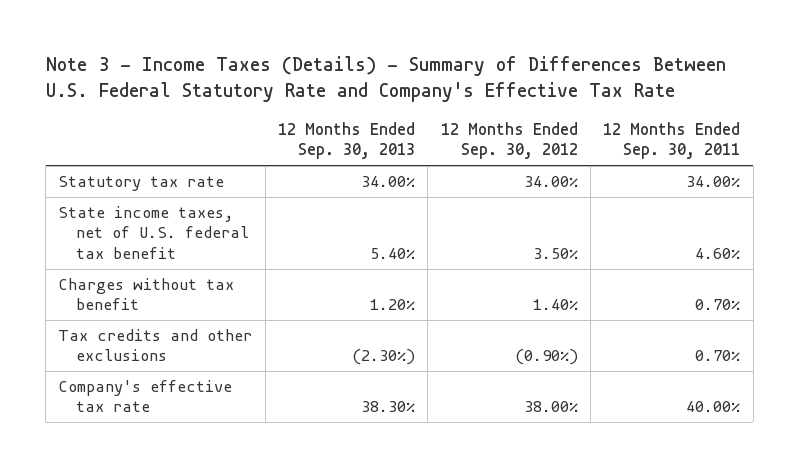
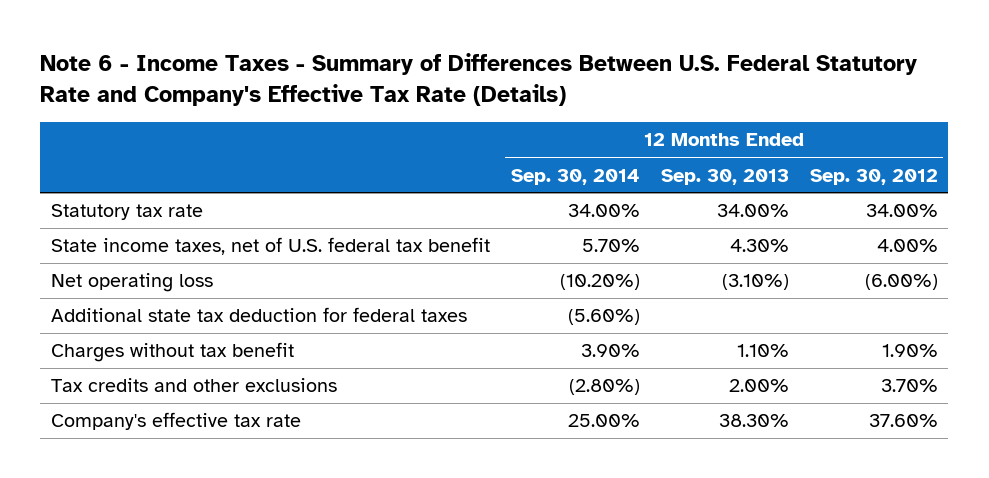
[45,56,726,103] Note 3 - Income Taxes (Details) - Summary of Differences Between U.S. Federal Statutory Rate and Company's Effective Tax Rate -> [40,53,918,107] Note 6 - Income Taxes - Summary of Differences Between U.S. Federal Statutory Rate and Company's Effective Tax Rate (Details)
[603,122,741,160] 12 Months Ended Sep. 30, 2011 -> none
none -> [510,168,640,185] Sep. 30, 2014
[370,247,416,259] 5.40% -> [729,239,789,253] 4.30%
[532,247,578,259] 3.50% -> [876,239,938,253] 4.00%
none -> [50,273,213,293] Net operating loss
none -> [50,307,467,323] Additional state tax deduction for federal taxes
[370,299,416,311] 1.20% -> [736,344,789,358] 1.10%
[532,299,578,311] 1.40% -> [881,344,938,358] 1.90%
[352,349,416,366] (2.30%) -> [728,379,789,393] 2.00%
[514,349,578,366] (0.90%) -> [880,379,938,393] 3.70%
[523,401,578,413] 38.00% -> [868,414,938,428] 37.60%

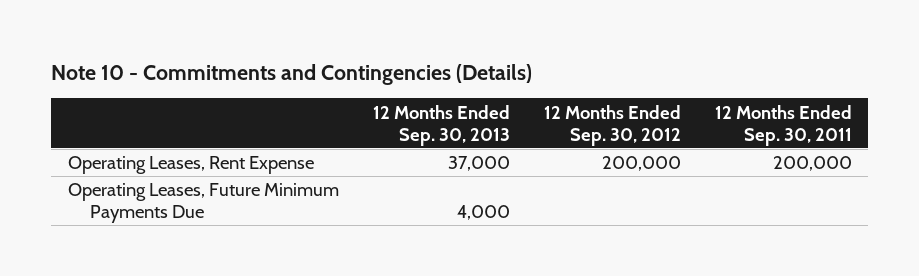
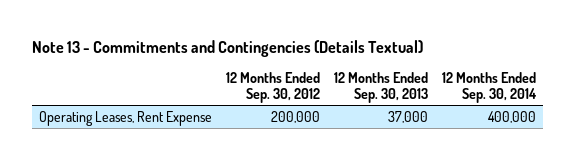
[50,63,532,85] Note 10 - Commitments and Contingencies (Details) -> [31,40,423,58] Note 13 - Commitments and Contingencies (Details Textual)
[714,104,852,146] 12 Months Ended Sep. 30, 2011 -> none
none -> [441,72,537,104] 12 Months Ended Sep. 30, 2014
[67,183,339,224] Operating Leases, Future Minimum Payments Due -> none

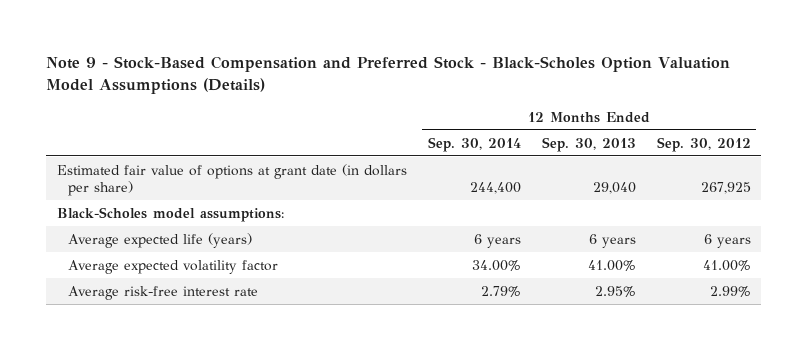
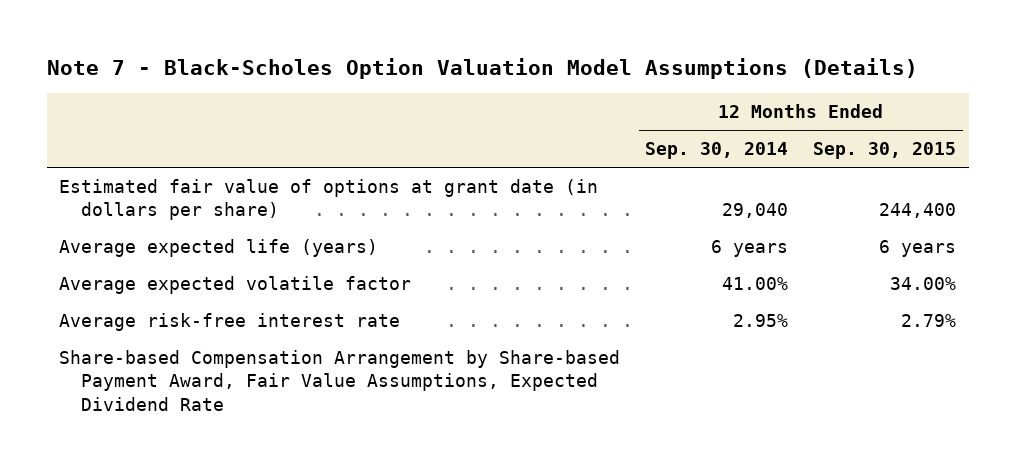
[46,55,731,94] Note 9 - Stock-Based Compensation and Preferred Stock - Black-Scholes Option Valuation Model Assumptions (Details) -> [47,58,919,80] Note 7 - Black-Scholes Option Valuation Model Assumptions (Details)
[541,136,636,152] Sep. 30, 2013 -> none
[656,136,751,152] Sep. 30, 2012 -> none
none -> [813,142,957,160] Sep. 30, 2015
[56,206,284,222] Black-Scholes model assumptions: -> none
[469,182,521,195] 244,400 -> [722,203,789,219] 29,040
[67,259,278,274] Average expected volatility factor -> [59,276,412,295] Average expected volatile factor
[471,259,521,271] 34.00% -> [722,277,789,291] 41.00%
[480,285,521,297] 2.79% -> [733,314,789,328] 2.95%
none -> [59,350,621,411] Share-based Compensation Arrangement by Share-based Payment Award, Fair Value Assumptions, Expected Dividend Rate

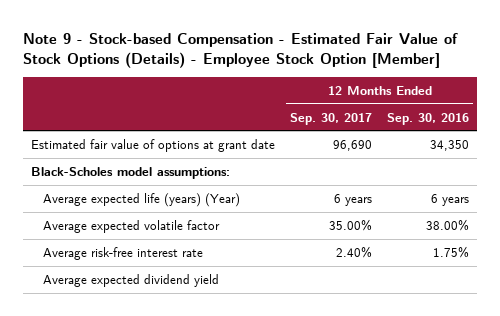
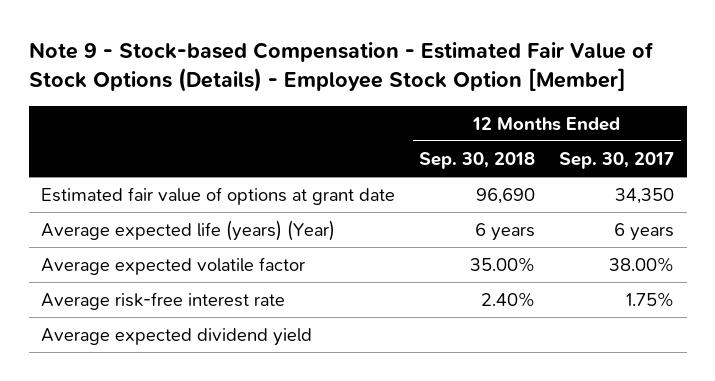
[387,112,470,125] Sep. 30, 2016 -> none
none -> [419,151,536,169] Sep. 30, 2018
[30,166,230,179] Black-Scholes model assumptions: -> none
[333,139,373,151] 96,690 -> [615,187,675,204] 34,350
[329,218,373,231] 35.00% -> [609,256,675,272] 38.00%
[336,245,373,258] 2.40% -> [626,291,675,307] 1.75%

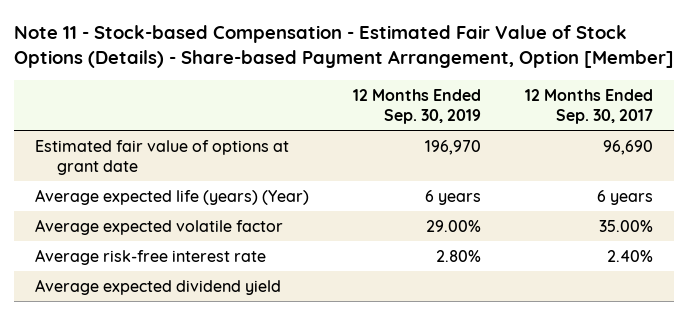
[28,41,654,93] Note 9 - Stock-based Compensation - Estimated Fair Value of Stock Options (Details) - Employee Stock Option [Member] -> [13,24,674,68] Note 11 - Stock-based Compensation - Estimated Fair Value of Stock Options (Details) - Share-based Payment Arrangement, Option [Member]
[419,151,536,169] Sep. 30, 2018 -> none
none -> [353,88,482,124] 12 Months Ended Sep. 30, 2019
[615,187,675,204] 34,350 -> [602,139,653,155] 96,690
[609,256,675,272] 38.00% -> [598,219,653,232] 35.00%
[626,291,675,307] 1.75% -> [606,249,653,262] 2.40%

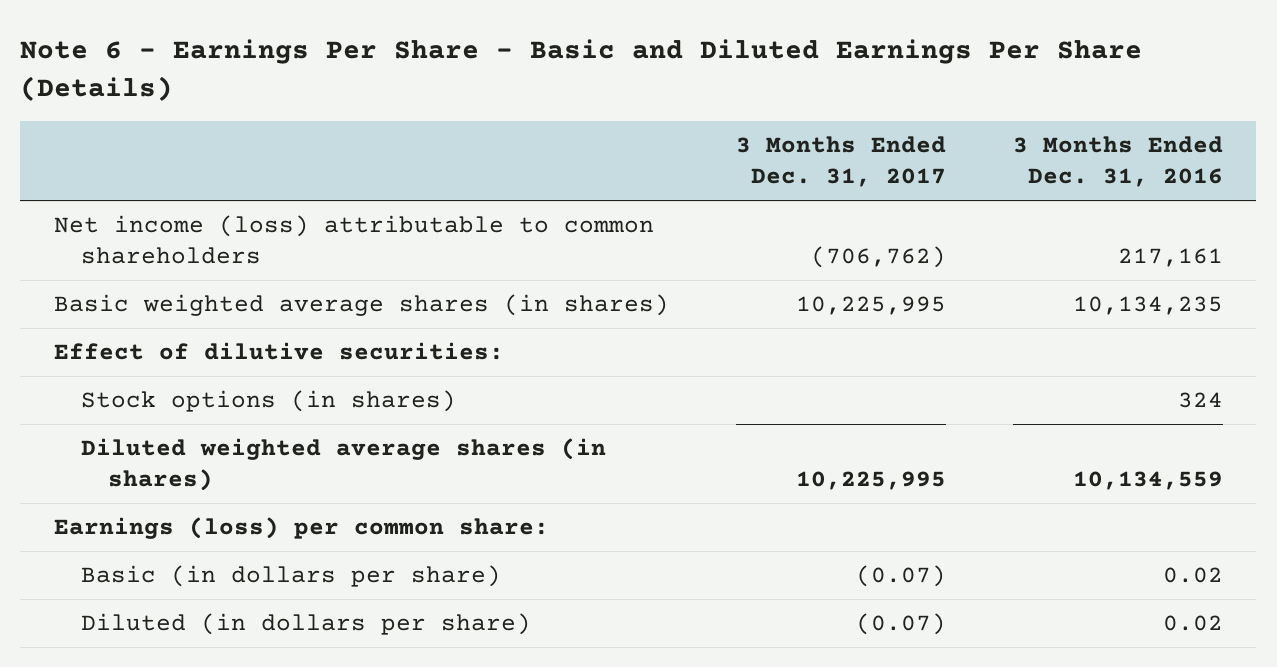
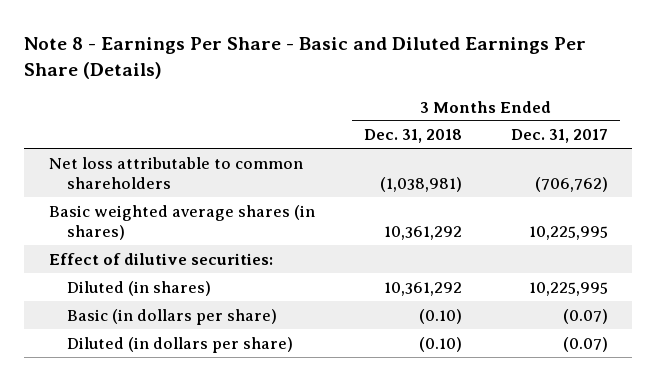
[20,39,1143,102] Note 6 - Earnings Per Share - Basic and Diluted Earnings Per Share (Details) -> [24,37,587,80] Note 8 - Earnings Per Share - Basic and Diluted Earnings Per Share (Details)
[1012,136,1223,188] 3 Months Ended Dec. 31, 2016 -> none
none -> [363,129,462,144] Dec. 31, 2018
[53,215,654,265] Net income (loss) attributable to common shareholders -> [48,156,303,189] Net loss attributable to common shareholders
[80,390,456,413] Stock options (in shares) -> none
[53,517,549,540] Earnings (loss) per common share: -> none
[80,438,606,492] Diluted weighted average shares (in shares) -> [66,280,211,296] Diluted (in shares)

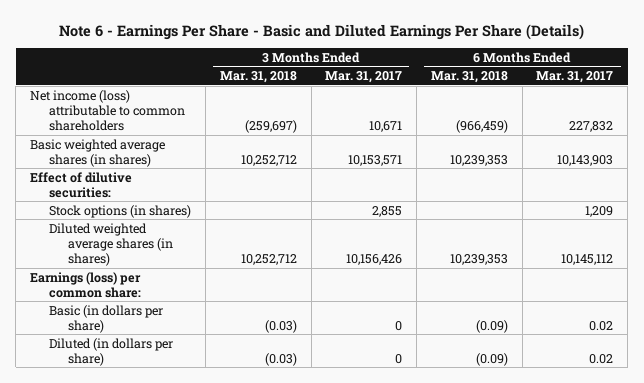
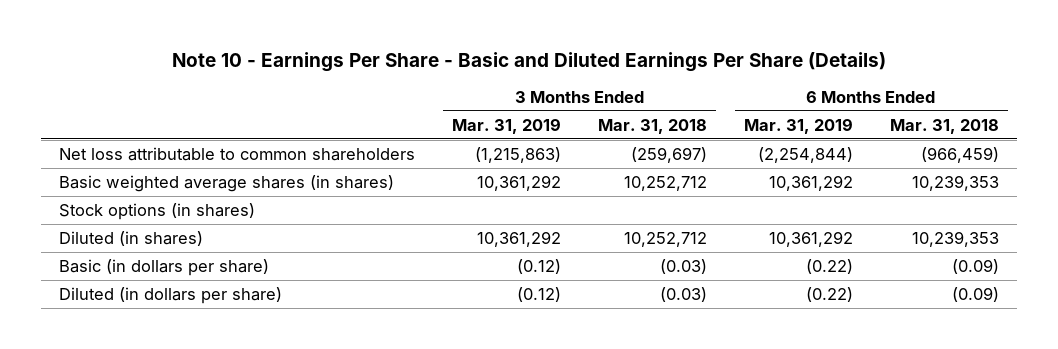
[58,23,584,40] Note 6 - Earnings Per Share - Basic and Diluted Earnings Per Share (Details) -> [172,51,887,72] Note 10 - Earnings Per Share - Basic and Diluted Earnings Per Share (Details)
[325,71,403,84] Mar. 31, 2017 -> none
[536,71,614,84] Mar. 31, 2017 -> none
none -> [452,117,562,134] Mar. 31, 2019
none -> [743,117,853,134] Mar. 31, 2019
[30,89,186,131] Net income (loss) attributable to common shareholders -> [59,146,416,161] Net loss attributable to common shareholders
[30,171,133,198] Effect of dilutive securities: -> none
[30,271,142,298] Earnings (loss) per common share: -> none
[49,222,174,266] Diluted weighted average shares (in shares) -> [59,230,204,246] Diluted (in shares)

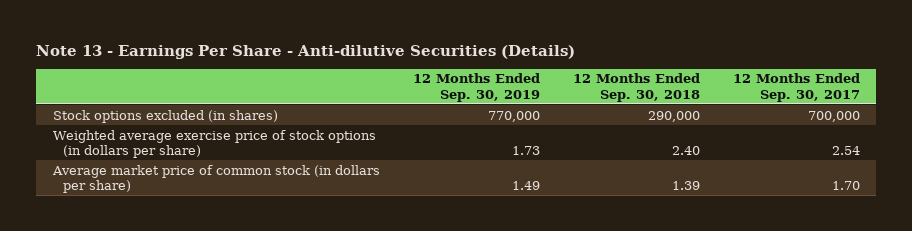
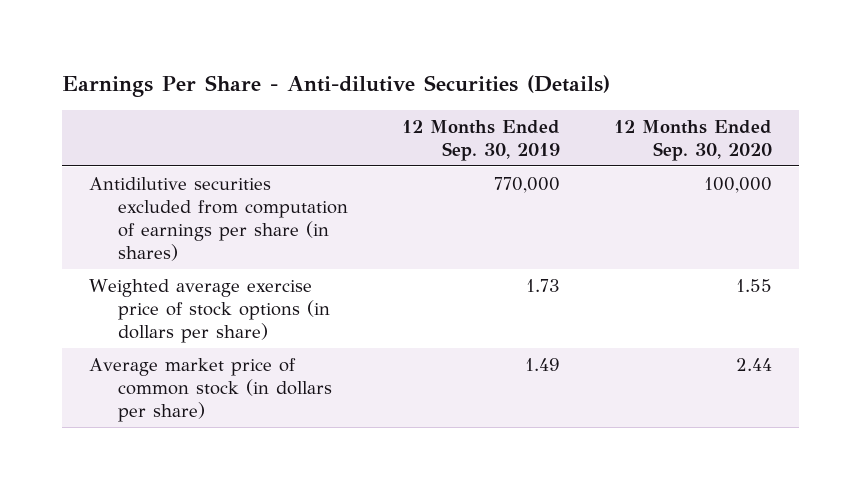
[36,44,576,59] Note 13 - Earnings Per Share - Anti-dilutive Securities (Details) -> [61,74,610,97] Earnings Per Share - Anti-dilutive Securities (Details)
[572,73,700,102] 12 Months Ended Sep. 30, 2018 -> none
[732,73,860,102] 12 Months Ended Sep. 30, 2017 -> none
none -> [614,119,773,161] 12 Months Ended Sep. 30, 2020
[52,109,278,123] Stock options excluded (in shares) -> [88,176,349,261] Antidilutive securities excluded from computation of earnings per share (in shares)

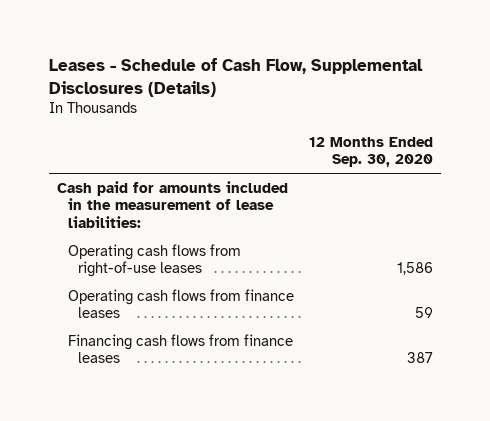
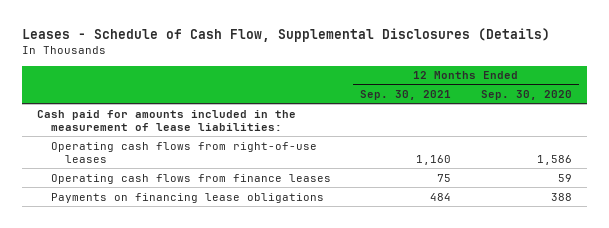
none -> [360,90,452,101] Sep. 30, 2021
[67,333,293,364] Financing cash flows from finance leases -> none
none -> [50,192,324,203] Payments on financing lease obligations

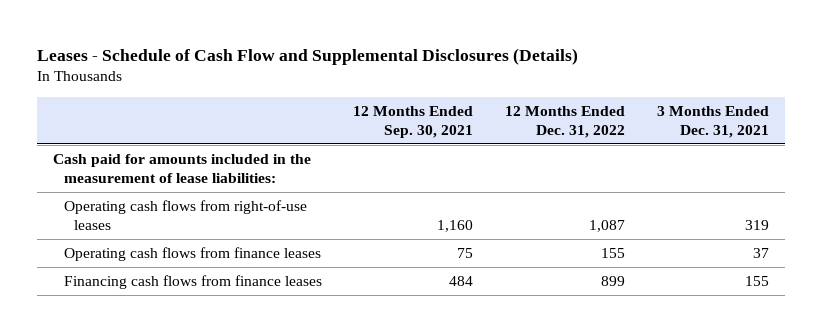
[21,28,550,43] Leases - Schedule of Cash Flow, Supplemental Disclosures (Details) -> [36,47,578,65] Leases - Schedule of Cash Flow and Supplemental Disclosures (Details)
[480,90,572,101] Sep. 30, 2020 -> none
none -> [505,105,626,138] 12 Months Ended Dec. 31, 2022
none -> [656,105,769,138] 3 Months Ended Dec. 31, 2021
[50,192,324,203] Payments on financing lease obligations -> [63,274,322,289] Financing cash flows from finance leases

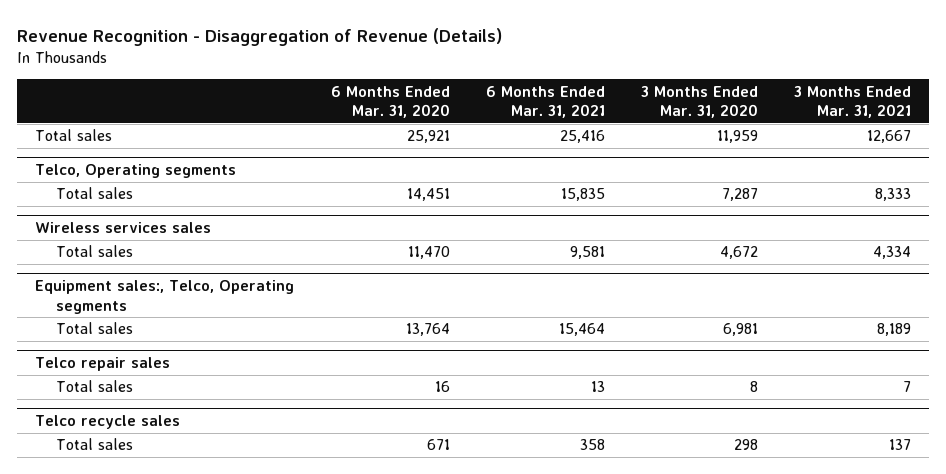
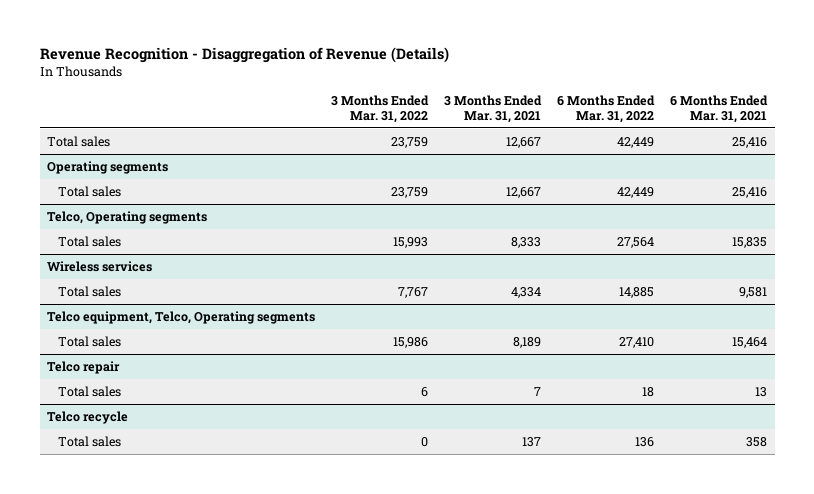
[330,85,450,119] 6 Months Ended Mar. 31, 2020 -> none
[640,85,758,119] 3 Months Ended Mar. 31, 2020 -> none
none -> [331,95,430,124] 3 Months Ended Mar. 31, 2022
none -> [556,95,655,124] 6 Months Ended Mar. 31, 2022
none -> [47,160,169,174] Operating segments
none -> [58,185,122,197] Total sales
[35,222,212,234] Wireless services sales -> [47,260,153,272] Wireless services
[35,280,295,314] Equipment sales:, Telco, Operating segments -> [47,310,316,324] Telco equipment, Telco, Operating segments
[35,357,171,372] Telco repair sales -> [47,360,121,374] Telco repair
[35,415,181,430] Telco recycle sales -> [47,410,129,424] Telco recycle

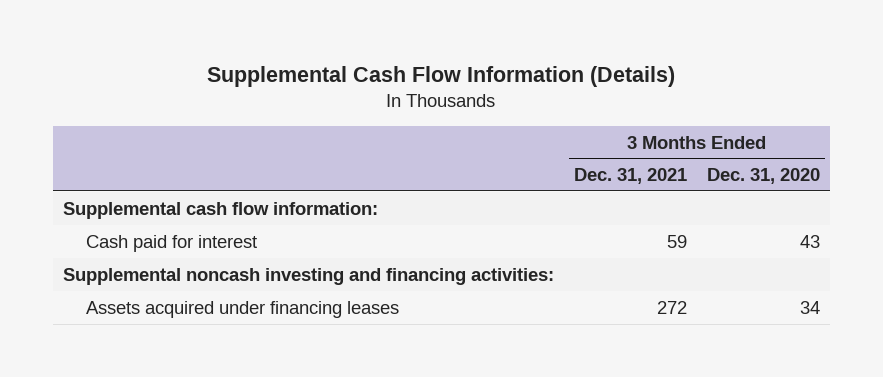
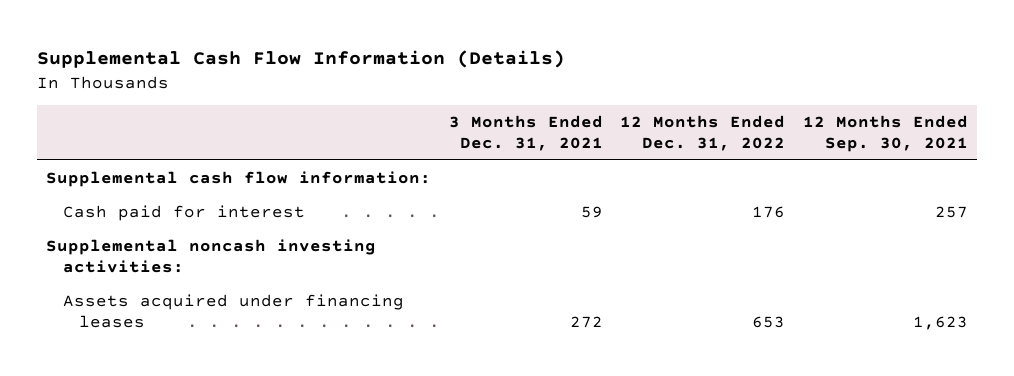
[706,168,820,185] Dec. 31, 2020 -> none
none -> [620,115,786,151] 12 Months Ended Dec. 31, 2022
none -> [803,115,969,152] 12 Months Ended Sep. 30, 2021
[62,267,554,285] Supplemental noncash investing and financing activities: -> [45,239,376,273] Supplemental noncash investing activities:

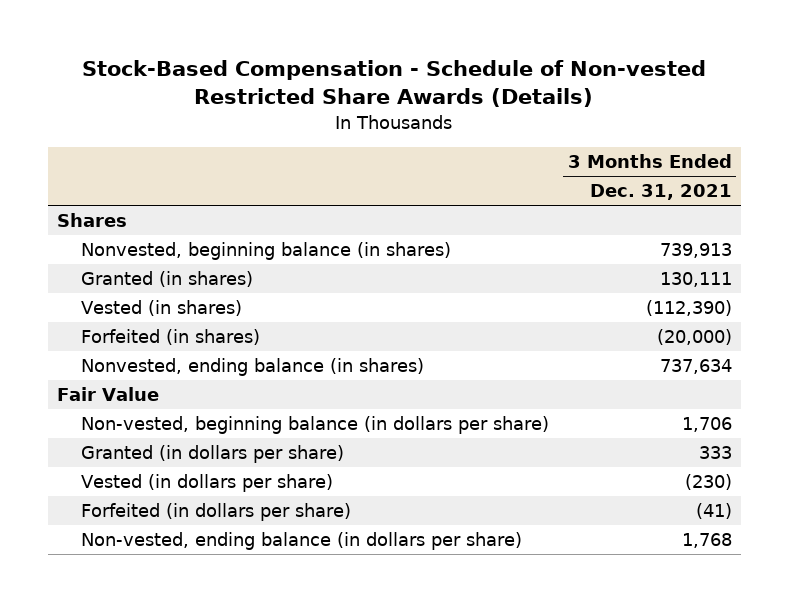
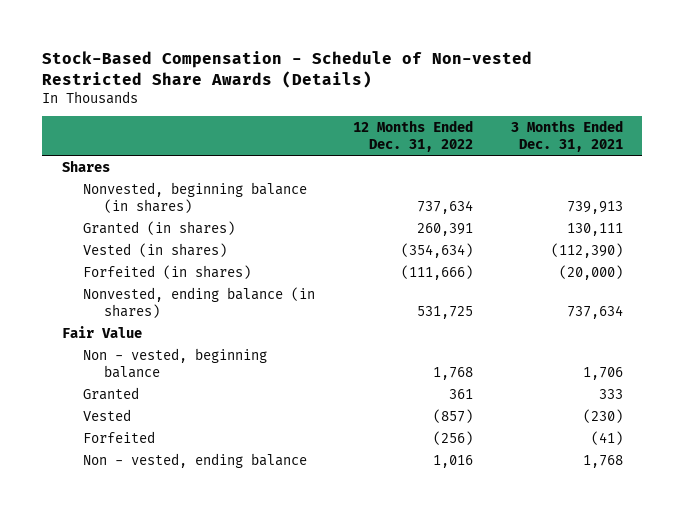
none -> [352,119,473,153] 12 Months Ended Dec. 31, 2022
[81,416,550,435] Non-vested, beginning balance (in dollars per share) -> [82,347,267,378] Non - vested, beginning balance
[81,445,345,464] Granted (in dollars per share) -> [82,386,139,400] Granted
[81,474,334,493] Vested (in dollars per share) -> [82,408,131,421] Vested
[81,503,352,522] Forfeited (in dollars per share) -> [82,430,155,443] Forfeited
[81,532,523,551] Non-vested, ending balance (in dollars per share) -> [82,452,307,468] Non - vested, ending balance

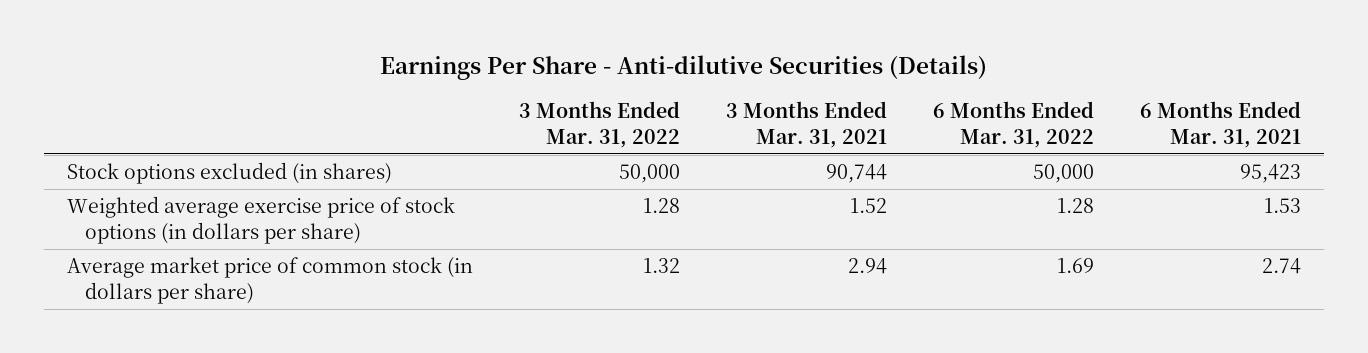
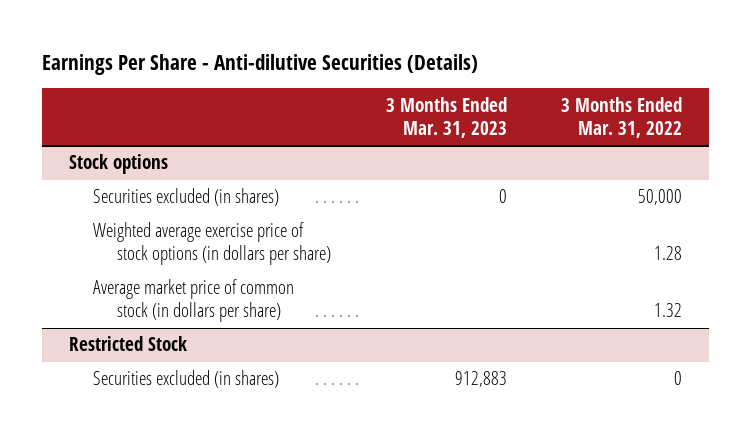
[726,101,888,148] 3 Months Ended Mar. 31, 2021 -> none
[933,101,1095,148] 6 Months Ended Mar. 31, 2022 -> none
[1140,101,1302,148] 6 Months Ended Mar. 31, 2021 -> none
none -> [385,96,507,138] 3 Months Ended Mar. 31, 2023
none -> [68,154,168,175] Stock options
[66,162,392,185] Stock options excluded (in shares) -> [93,188,280,207] Securities excluded (in shares)
none -> [68,336,187,352] Restricted Stock
none -> [93,370,280,389] Securities excluded (in shares)

